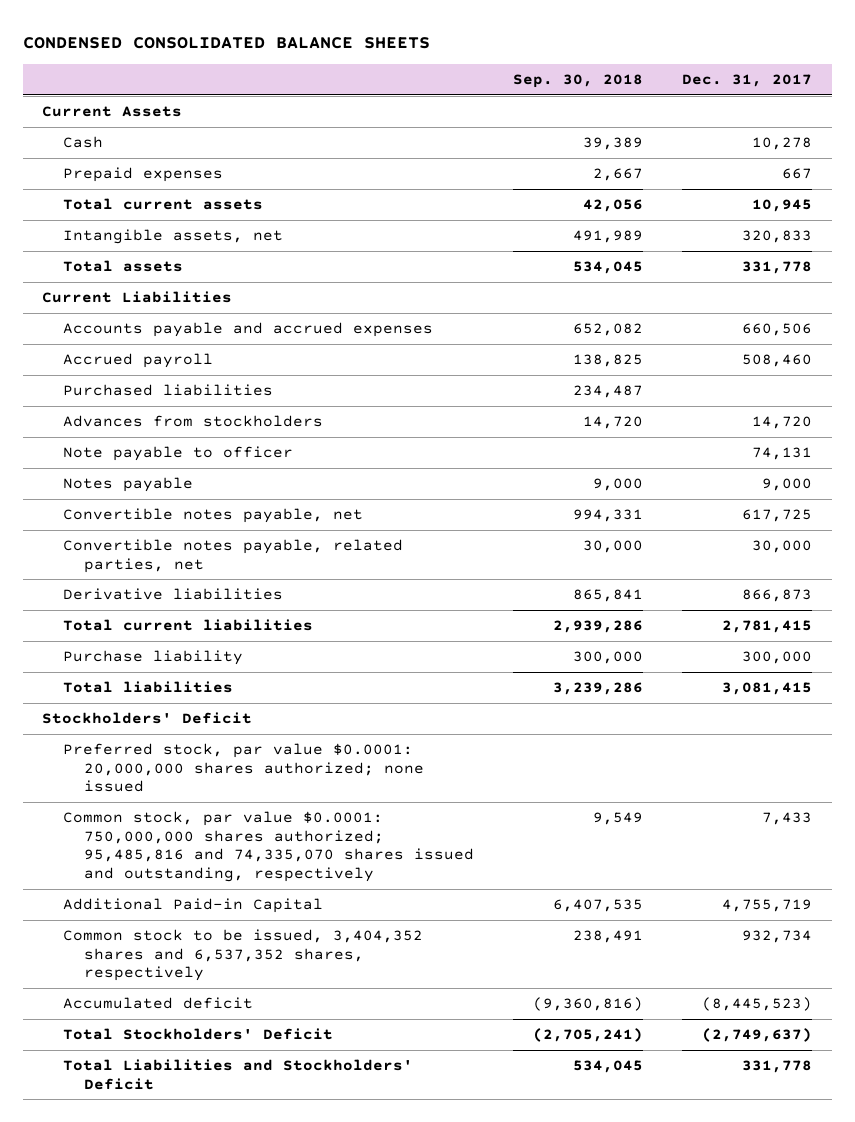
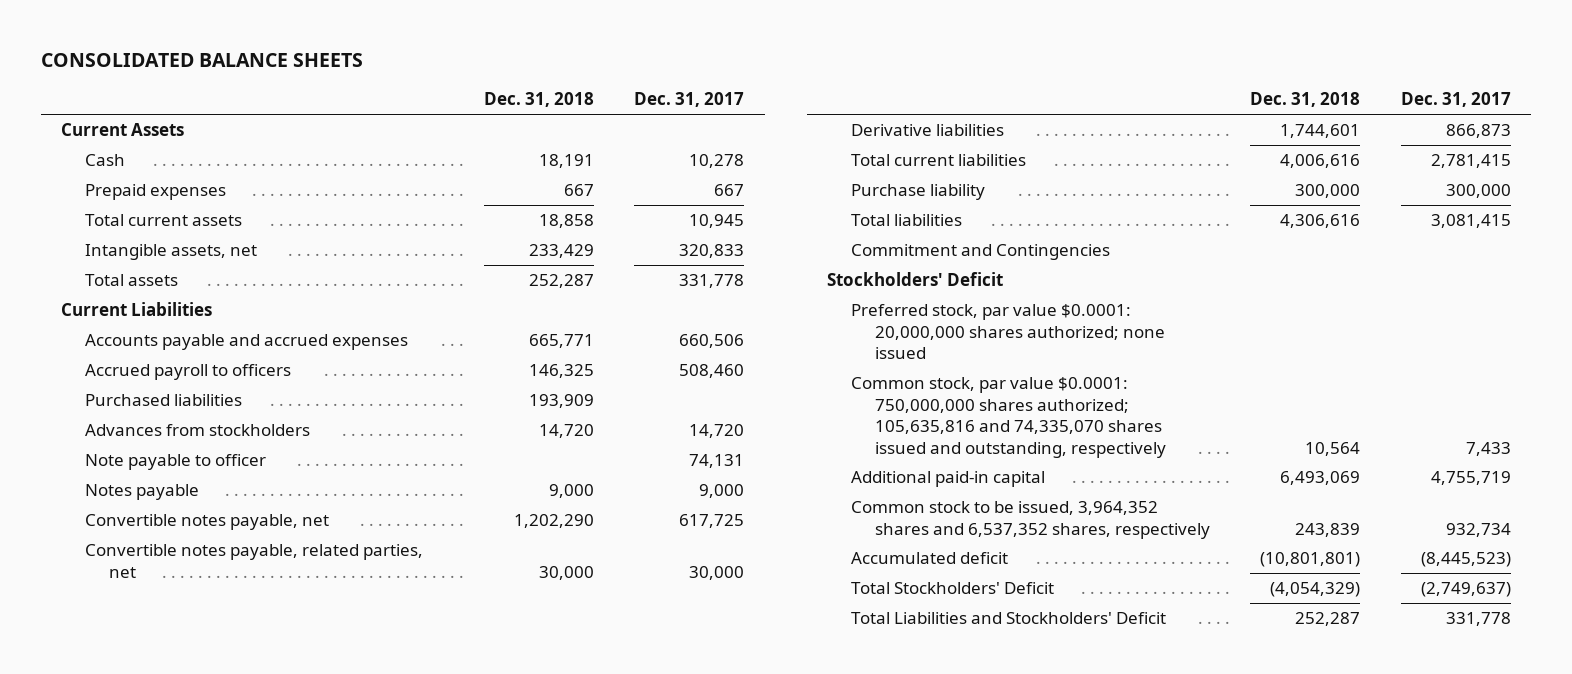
[22,37,430,50] CONDENSED CONSOLIDATED BALANCE SHEETS -> [40,53,363,68] CONSOLIDATED BALANCE SHEETS
[513,74,644,89] Sep. 30, 2018 -> none
none -> [483,92,594,108] Dec. 31, 2018
[63,353,214,369] Accrued payroll -> [84,364,291,381] Accrued payroll to officers
none -> [851,244,1111,261] Commitment and Contingencies
[63,811,475,882] Common stock, par value $0.0001: 750,000,000 shares authorized; 95,485,816 and 74,335,070 shares issued and outstanding, respectively -> [851,377,1166,458] Common stock, par value $0.0001: 750,000,000 shares authorized; 105,635,816 and 74,335,070 shares issued and outstanding, respectively
[63,898,324,914] Additional Paid-in Capital -> [851,471,1046,488] Additional paid-in capital
[63,929,424,982] Common stock to be issued, 3,404,352 shares and 6,537,352 shares, respectively -> [851,501,1210,539] Common stock to be issued, 3,964,352 shares and 6,537,352 shares, respectively

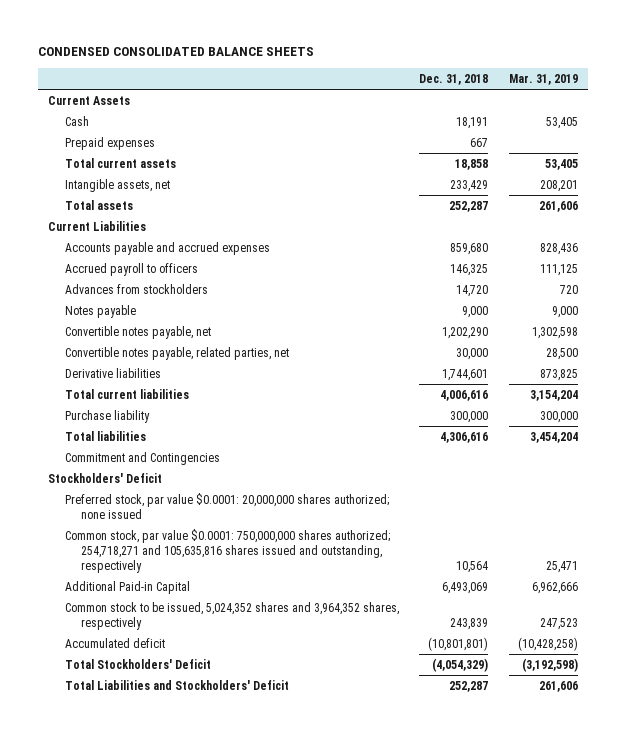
[40,53,363,68] CONSOLIDATED BALANCE SHEETS -> [38,47,315,57] CONDENSED CONSOLIDATED BALANCE SHEETS
[634,92,745,108] Dec. 31, 2017 -> none
none -> [508,73,578,85] Mar. 31, 2019
[528,334,594,349] 665,771 -> [450,242,489,255] 859,680
[84,394,242,407] Purchased liabilities -> none
[84,454,266,471] Note payable to officer -> none
[851,377,1166,458] Common stock, par value $0.0001: 750,000,000 shares authorized; 105,635,816 and 74,335,070 shares issued and outstanding, respectively -> [64,528,390,574] Common stock, par value $0.0001: 750,000,000 shares authorized; 254,718,271 and 105,635,816 shares issued and outstanding, respectively
[851,471,1046,488] Additional paid-in capital -> [64,580,190,594] Additional Paid-in Capital
[851,501,1210,539] Common stock to be issued, 3,964,352 shares and 6,537,352 shares, respectively -> [64,601,399,630] Common stock to be issued, 5,024,352 shares and 3,964,352 shares, respectively

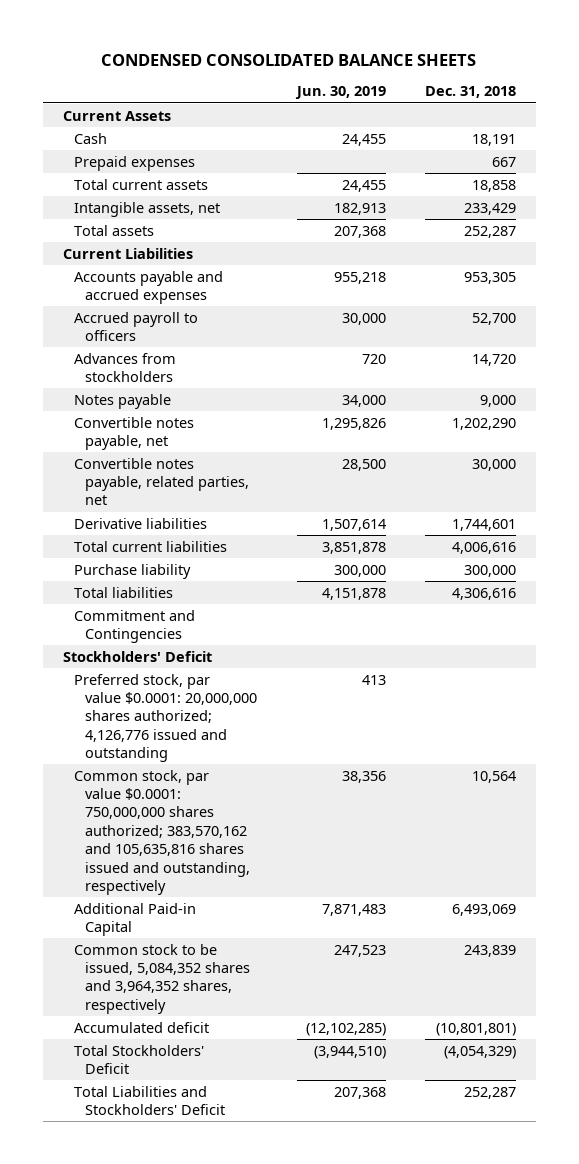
[508,73,578,85] Mar. 31, 2019 -> none
none -> [294,86,386,100] Jun. 30, 2019
[450,242,489,255] 859,680 -> [463,271,516,284] 953,305
[450,263,489,276] 146,325 -> [471,312,516,325] 52,700
[64,492,389,519] Preferred stock, par value $0.0001: 20,000,000 shares authorized; none issued -> [74,673,258,763] Preferred stock, par value $0.0001: 20,000,000 shares authorized; 4,126,776 issued and outstanding
[64,528,390,574] Common stock, par value $0.0001: 750,000,000 shares authorized; 254,718,271 and 105,635,816 shares issued and outstanding, respectively -> [74,769,251,896] Common stock, par value $0.0001: 750,000,000 shares authorized; 383,570,162 and 105,635,816 shares issued and outstanding, respectively
[64,601,399,630] Common stock to be issued, 5,024,352 shares and 3,964,352 shares, respectively -> [74,943,251,1014] Common stock to be issued, 5,084,352 shares and 3,964,352 shares, respectively

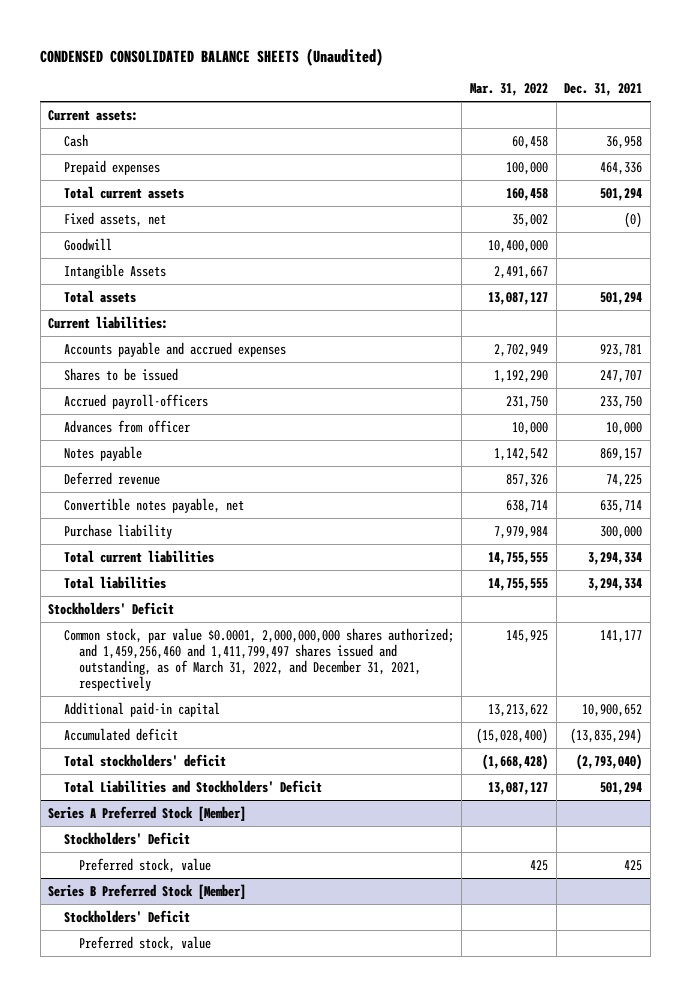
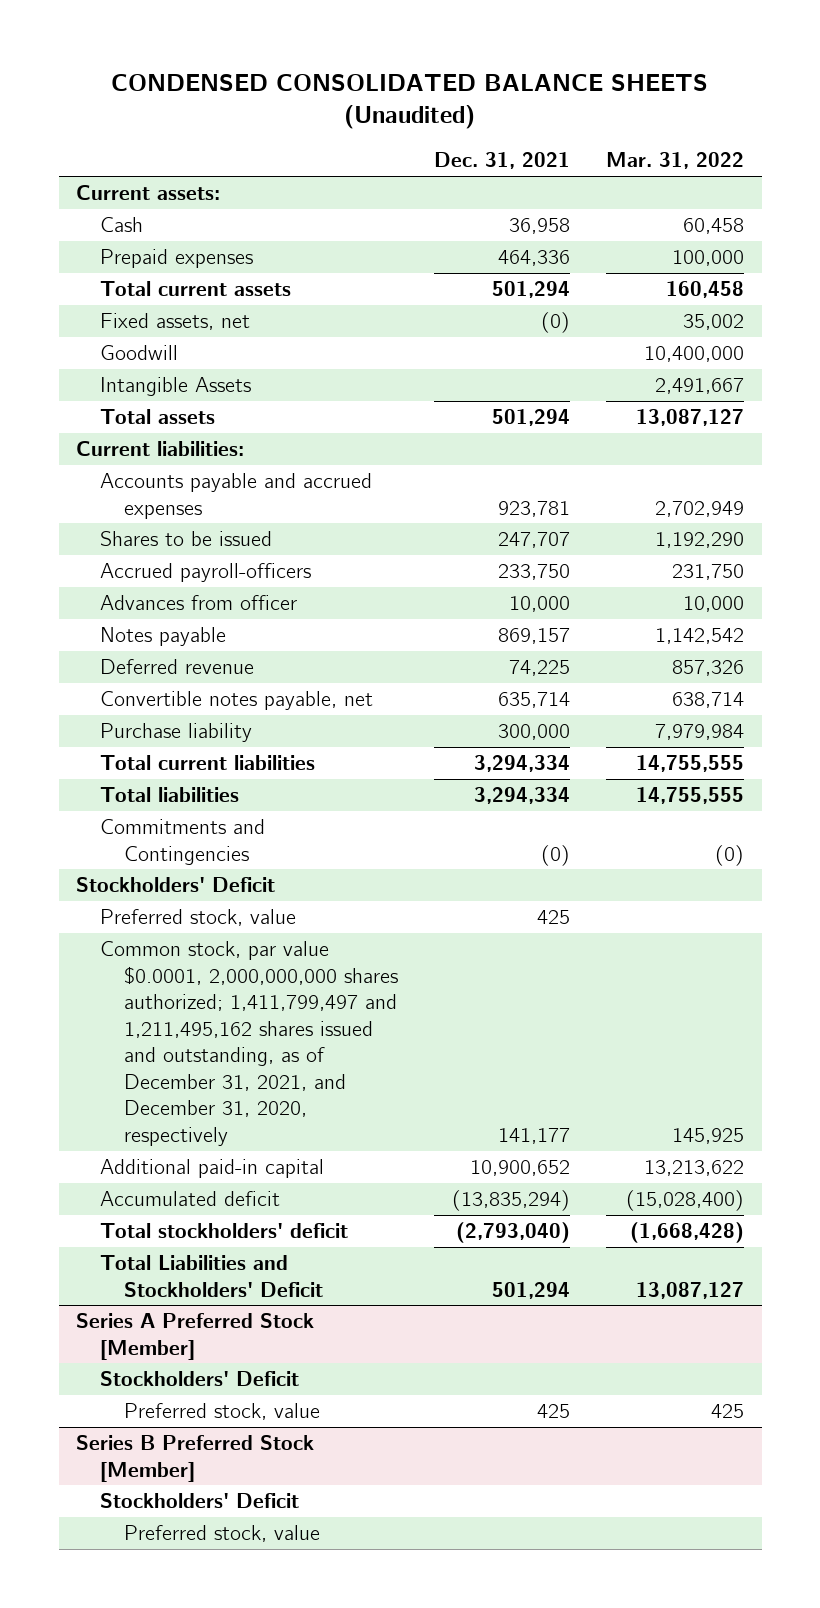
none -> [100,819,266,865] Commitments and Contingencies
none -> [100,909,297,927] Preferred stock, value
[63,627,454,691] Common stock, par value $0.0001, 2,000,000,000 shares authorized; and 1,459,256,460 and 1,411,799,497 shares issued and outstanding, as of March 31, 2022, and December 31, 2021, respectively -> [100,941,399,1146] Common stock, par value $0.0001, 2,000,000,000 shares authorized; 1,411,799,497 and 1,211,495,162 shares issued and outstanding, as of December 31, 2021, and December 31, 2020, respectively

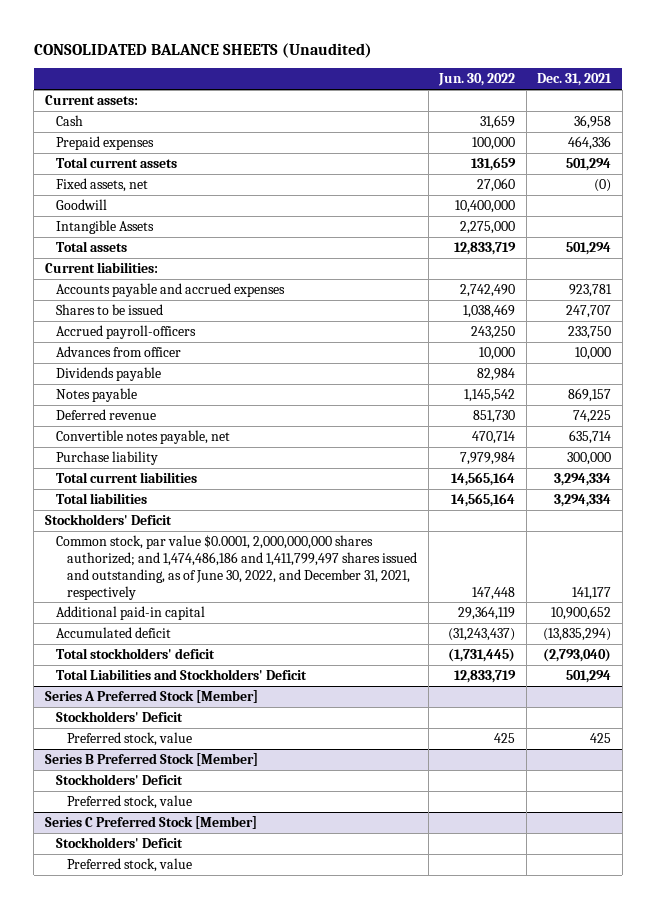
[111,73,709,130] CONDENSED CONSOLIDATED BALANCE SHEETS (Unaudited) -> [33,42,372,58] CONSOLIDATED BALANCE SHEETS (Unaudited)
[605,152,744,170] Mar. 31, 2022 -> none
none -> [438,73,516,87] Jun. 30, 2022
none -> [55,367,161,382] Dividends payable
[100,819,266,865] Commitments and Contingencies -> none
[100,909,297,927] Preferred stock, value -> none
[100,941,399,1146] Common stock, par value $0.0001, 2,000,000,000 shares authorized; 1,411,799,497 and 1,211,495,162 shares issued and outstanding, as of December 31, 2021, and December 31, 2020, respectively -> [55,535,418,600] Common stock, par value $0.0001, 2,000,000,000 shares authorized; and 1,474,486,186 and 1,411,799,497 shares issued and outstanding, as of June 30, 2022, and December 31, 2021, respectively
none -> [44,816,257,830] Series C Preferred Stock [Member]
none -> [55,837,183,849] Stockholders' Deficit
none -> [67,858,193,873] Preferred stock, value

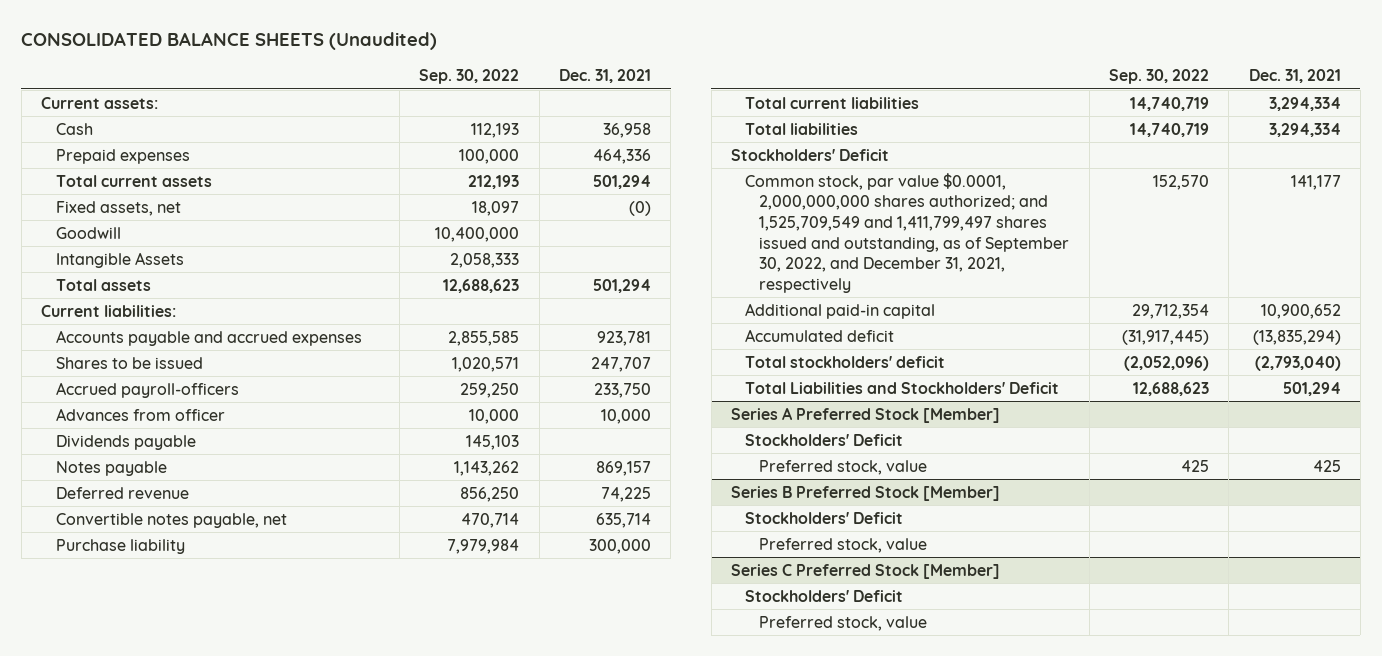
[438,73,516,87] Jun. 30, 2022 -> none
none -> [419,69,520,85] Sep. 30, 2022
[55,535,418,600] Common stock, par value $0.0001, 2,000,000,000 shares authorized; and 1,474,486,186 and 1,411,799,497 shares issued and outstanding, as of June 30, 2022, and December 31, 2021, respectively -> [745,172,1070,294] Common stock, par value $0.0001, 2,000,000,000 shares authorized; and 1,525,709,549 and 1,411,799,497 shares issued and outstanding, as of September 30, 2022, and December 31, 2021, respectively

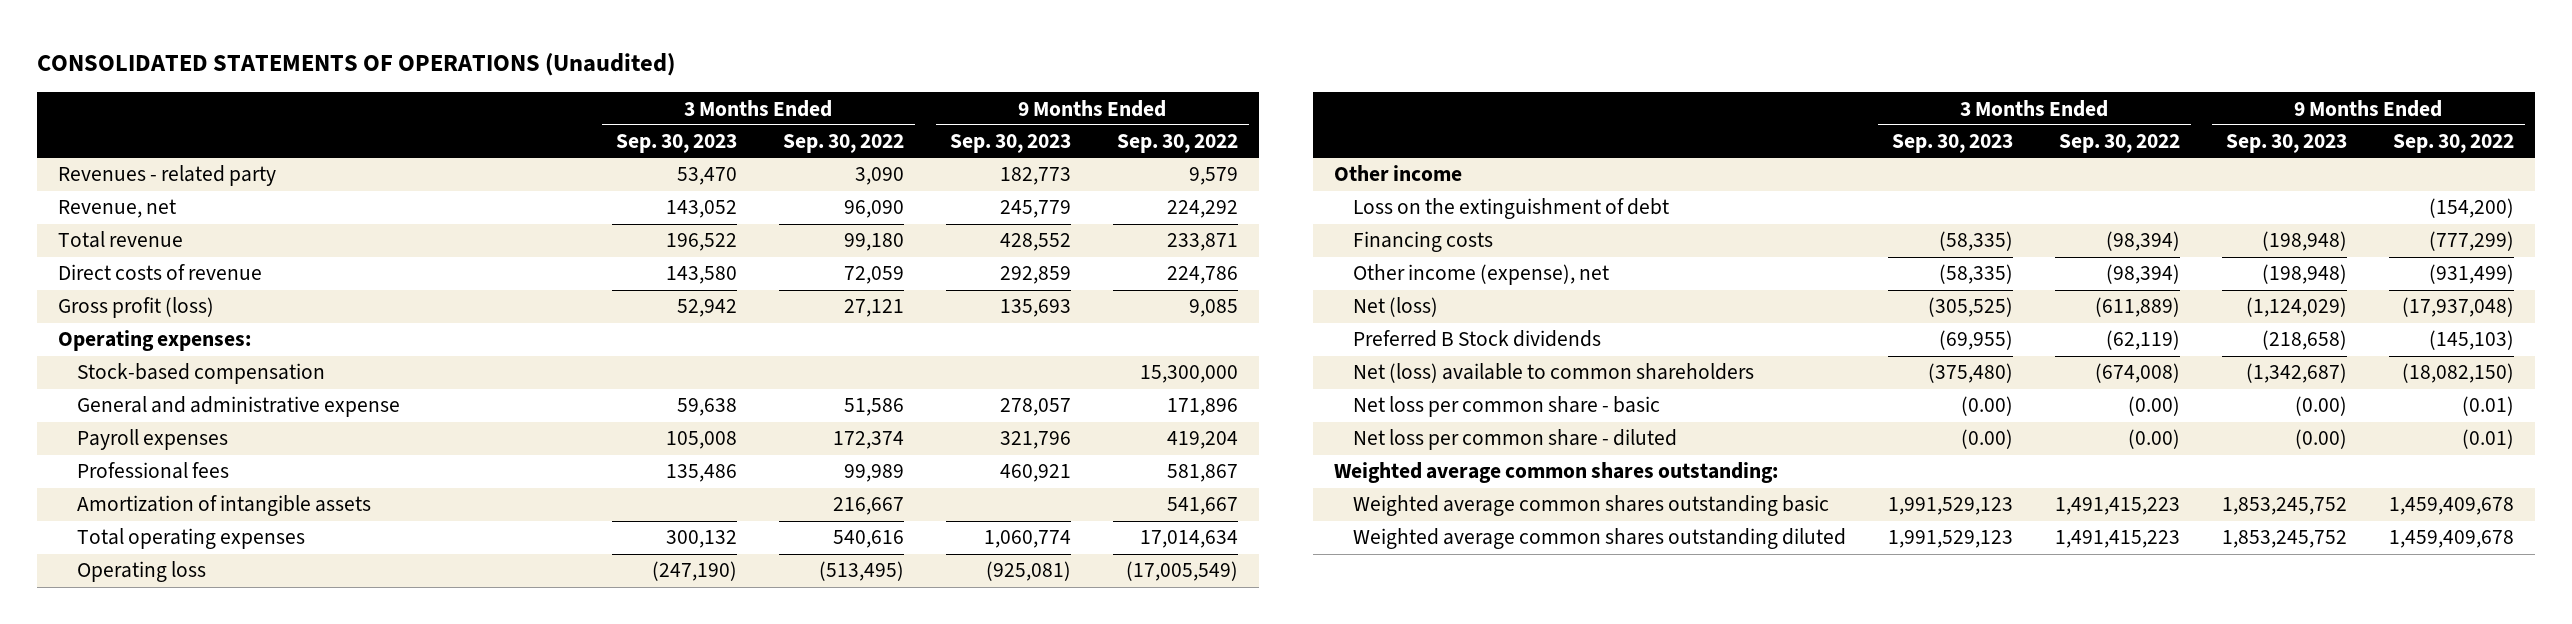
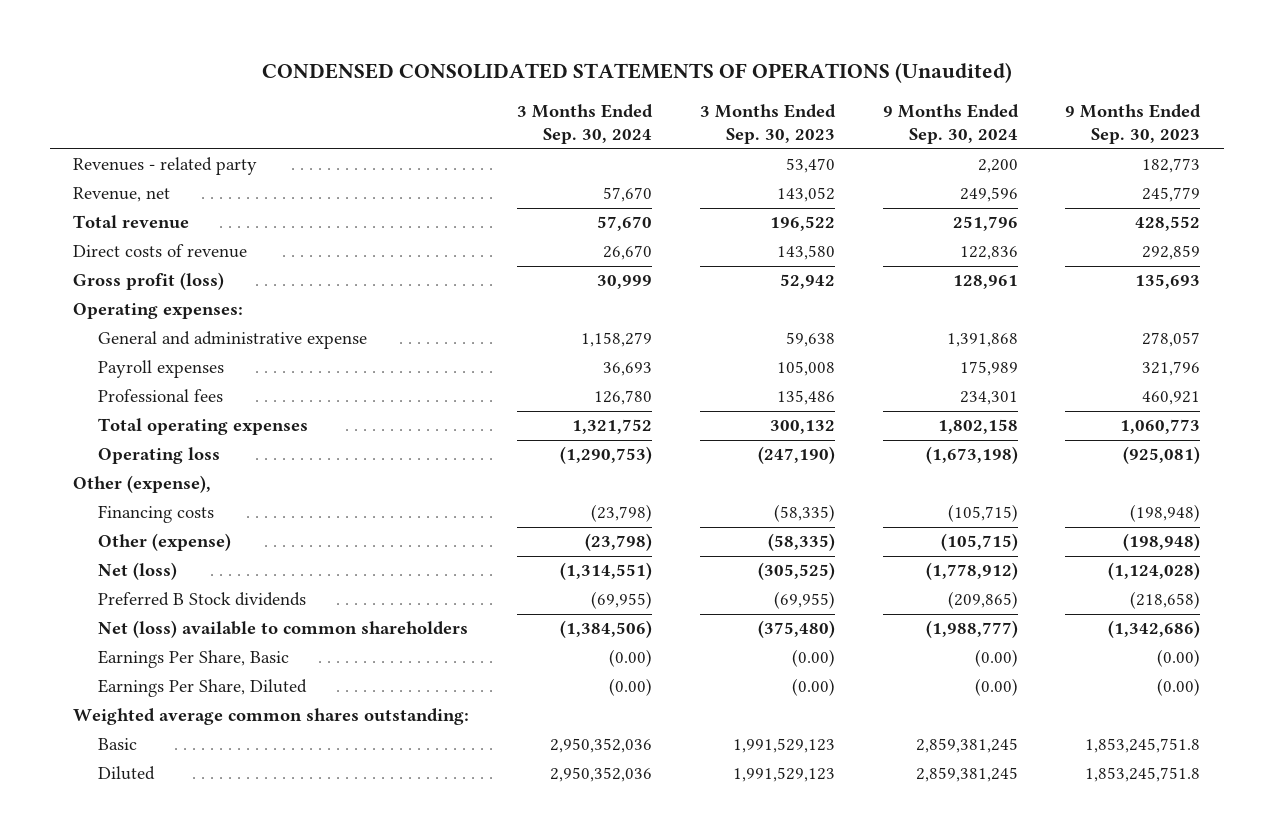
[37,52,676,76] CONSOLIDATED STATEMENTS OF OPERATIONS (Unaudited) -> [261,62,1012,84] CONDENSED CONSOLIDATED STATEMENTS OF OPERATIONS (Unaudited)
[783,134,905,154] Sep. 30, 2022 -> none
[1117,134,1239,154] Sep. 30, 2022 -> none
none -> [517,104,654,145] 3 Months Ended Sep. 30, 2024
none -> [882,104,1019,145] 9 Months Ended Sep. 30, 2024
[77,363,326,385] Stock-based compensation -> none
[77,495,372,517] Amortization of intangible assets -> none
[984,530,1072,549] 1,060,774 -> [1120,419,1201,435] 1,060,773
[1334,165,1463,182] Other income -> none
[1353,198,1670,220] Loss on the extinguishment of debt -> none
none -> [73,475,212,494] Other (expense),
[1353,264,1610,286] Other income (expense), net -> [97,533,231,552] Other (expense)
[2246,297,2348,318] (1,124,029) -> [1108,562,1201,581] (1,124,028)
[2246,363,2348,384] (1,342,687) -> [1108,620,1201,639] (1,342,686)
[1353,396,1661,418] Net loss per common share - basic -> [97,650,289,669] Earnings Per Share, Basic
[1353,429,1678,451] Net loss per common share - diluted -> [97,679,307,698] Earnings Per Share, Diluted
[1353,495,1830,517] Weighted average common shares outstanding basic -> none
[1353,528,1847,550] Weighted average common shares outstanding diluted -> none
none -> [97,738,137,751] Basic
none -> [97,766,155,781] Diluted

